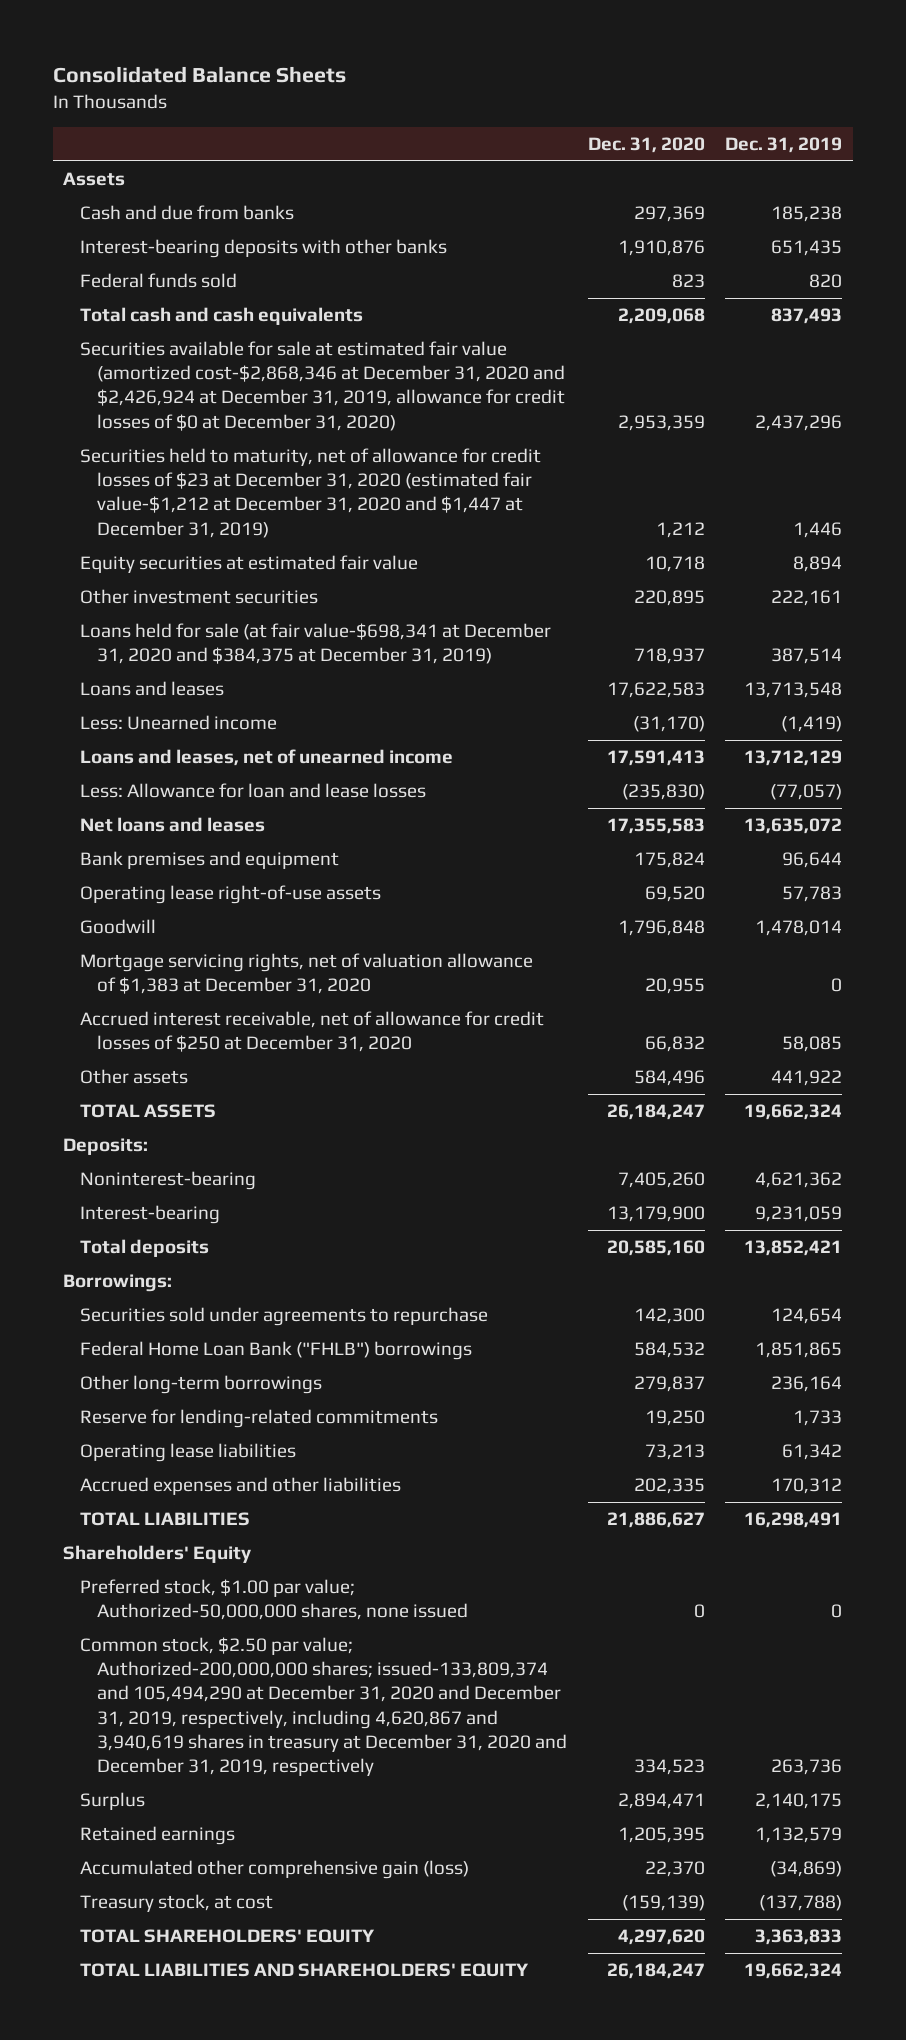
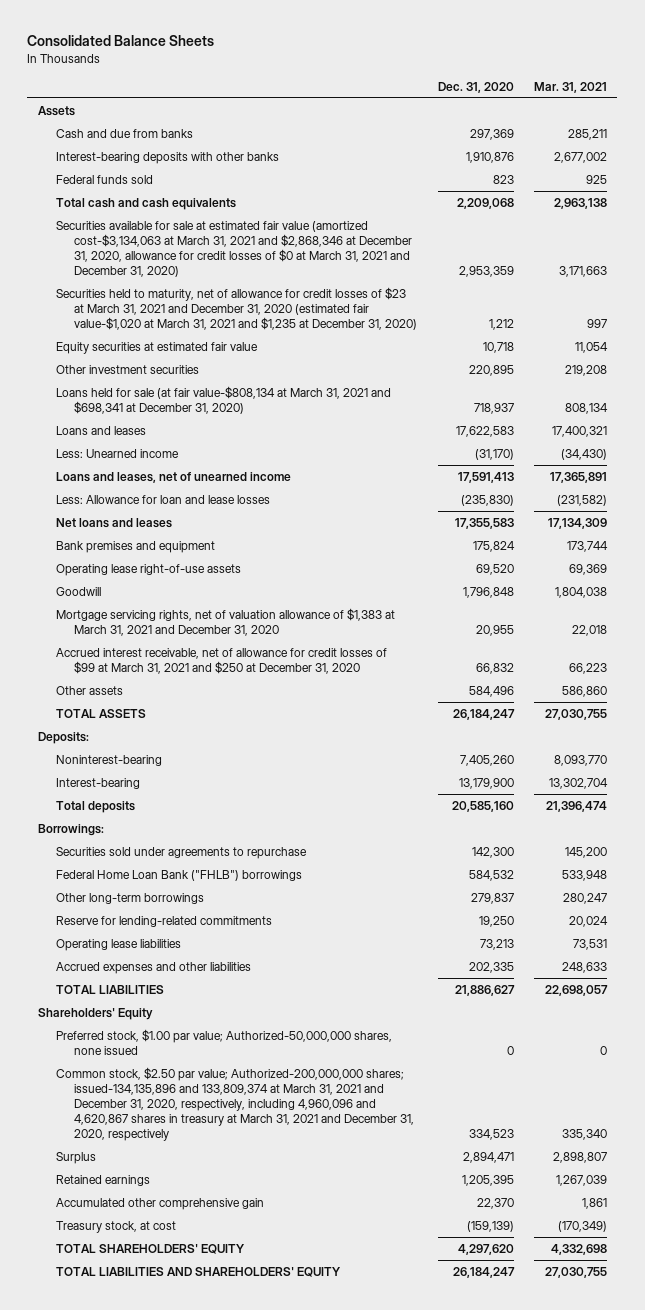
[725,136,843,153] Dec. 31, 2019 -> none
none -> [534,81,608,93] Mar. 31, 2021
[80,341,566,431] Securities available for sale at estimated fair value (amortized cost-$2,868,346 at December 31, 2020 and $2,426,924 at December 31, 2019, allowance for credit losses of $0 at December 31, 2020) -> [55,220,413,277] Securities available for sale at estimated fair value (amortized cost-$3,134,063 at March 31, 2021 and $2,868,346 at December 31, 2020, allowance for credit losses of $0 at March 31, 2021 and December 31, 2020)
[80,448,542,538] Securities held to maturity, net of allowance for credit losses of $23 at December 31, 2020 (estimated fair value-$1,212 at December 31, 2020 and $1,447 at December 31, 2019) -> [55,286,418,330] Securities held to maturity, net of allowance for credit losses of $23 at March 31, 2021 and December 31, 2020 (estimated fair value-$1,020 at March 31, 2021 and $1,235 at December 31, 2020)
[80,623,552,665] Loans held for sale (at fair value-$698,341 at December 31, 2020 and $384,375 at December 31, 2019) -> [55,385,391,414] Loans held for sale (at fair value-$808,134 at March 31, 2021 and $698,341 at December 31, 2020)
[80,953,534,995] Mortgage servicing rights, net of valuation allowance of $1,383 at December 31, 2020 -> [55,607,395,636] Mortgage servicing rights, net of valuation allowance of $1,383 at March 31, 2021 and December 31, 2020
[80,1011,545,1053] Accrued interest receivable, net of allowance for credit losses of $250 at December 31, 2020 -> [55,647,387,674] Accrued interest receivable, net of allowance for credit losses of $99 at March 31, 2021 and $250 at December 31, 2020
[80,1637,568,1776] Common stock, $2.50 par value; Authorized-200,000,000 shares; issued-133,809,374 and 105,494,290 at December 31, 2020 and December 31, 2019, respectively, including 4,620,867 and 3,940,619 shares in treasury at December 31, 2020 and December 31, 2019, respectively -> [55,1066,415,1141] Common stock, $2.50 par value; Authorized-200,000,000 shares; issued-134,135,896 and 133,809,374 at March 31, 2021 and December 31, 2020, respectively, including 4,960,096 and 4,620,867 shares in treasury at March 31, 2021 and December 31, 2020, respectively
[80,1860,470,1880] Accumulated other comprehensive gain (loss) -> [55,1197,264,1210] Accumulated other comprehensive gain

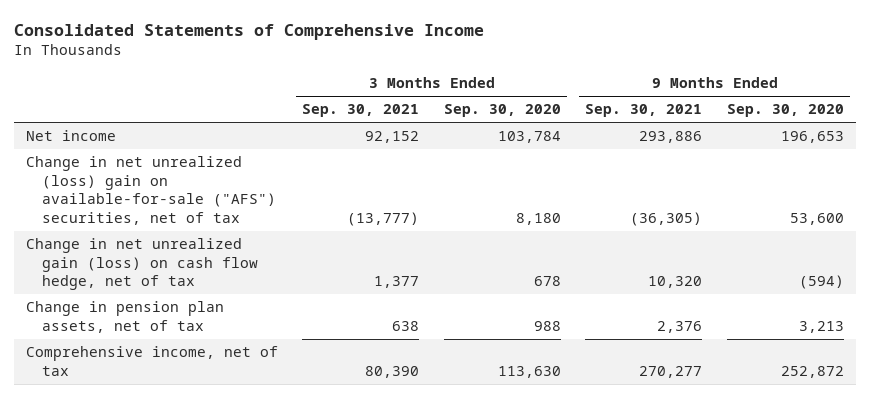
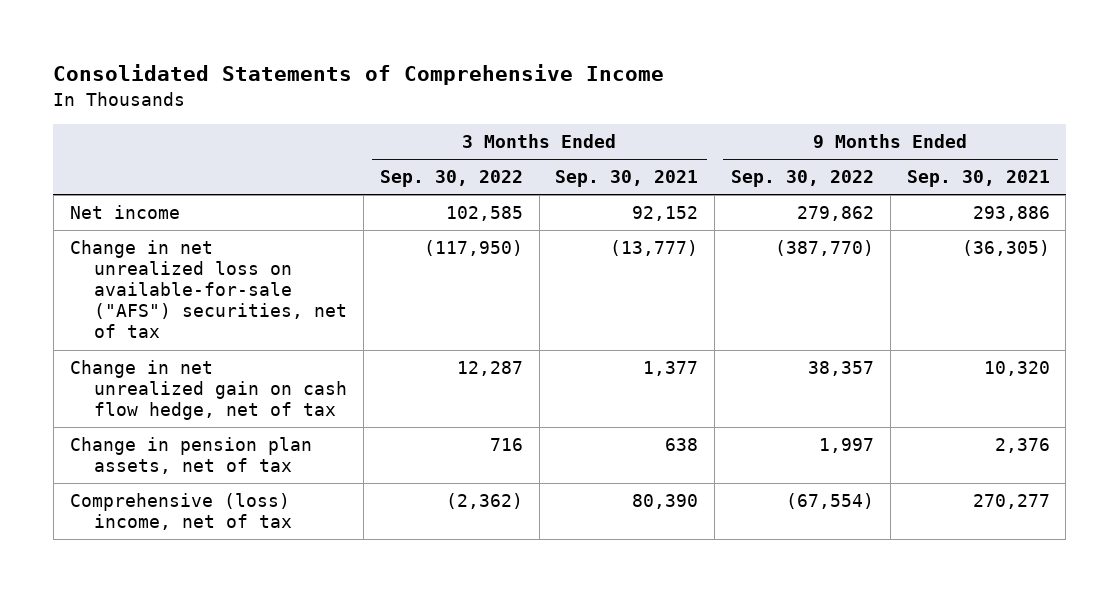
[443,104,561,118] Sep. 30, 2020 -> none
[726,104,844,118] Sep. 30, 2020 -> none
none -> [379,170,523,188] Sep. 30, 2022
none -> [731,170,875,188] Sep. 30, 2022
[25,156,276,225] Change in net unrealized (loss) gain on available-for-sale ("AFS") securities, net of tax -> [69,240,348,339] Change in net unrealized loss on available-for-sale ("AFS") securities, net of tax
[25,238,258,291] Change in net unrealized gain (loss) on cash flow hedge, net of tax -> [69,360,348,421] Change in net unrealized gain on cash flow hedge, net of tax
[25,346,278,376] Comprehensive income, net of tax -> [69,493,293,531] Comprehensive (loss) income, net of tax

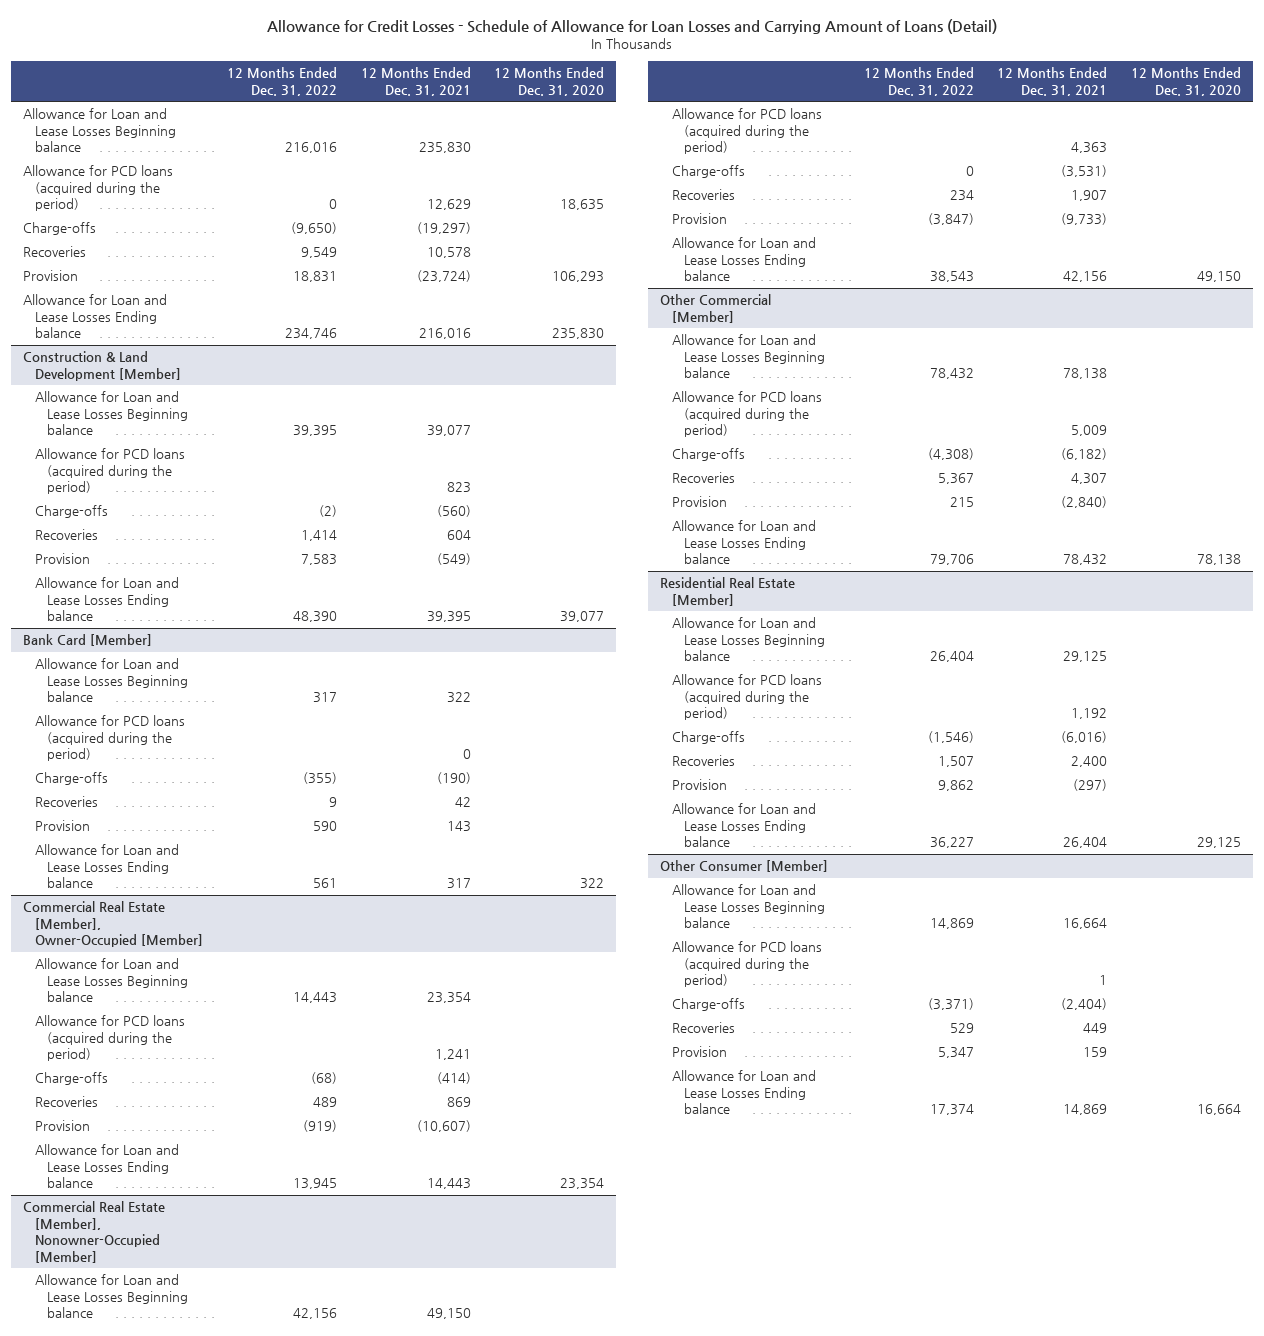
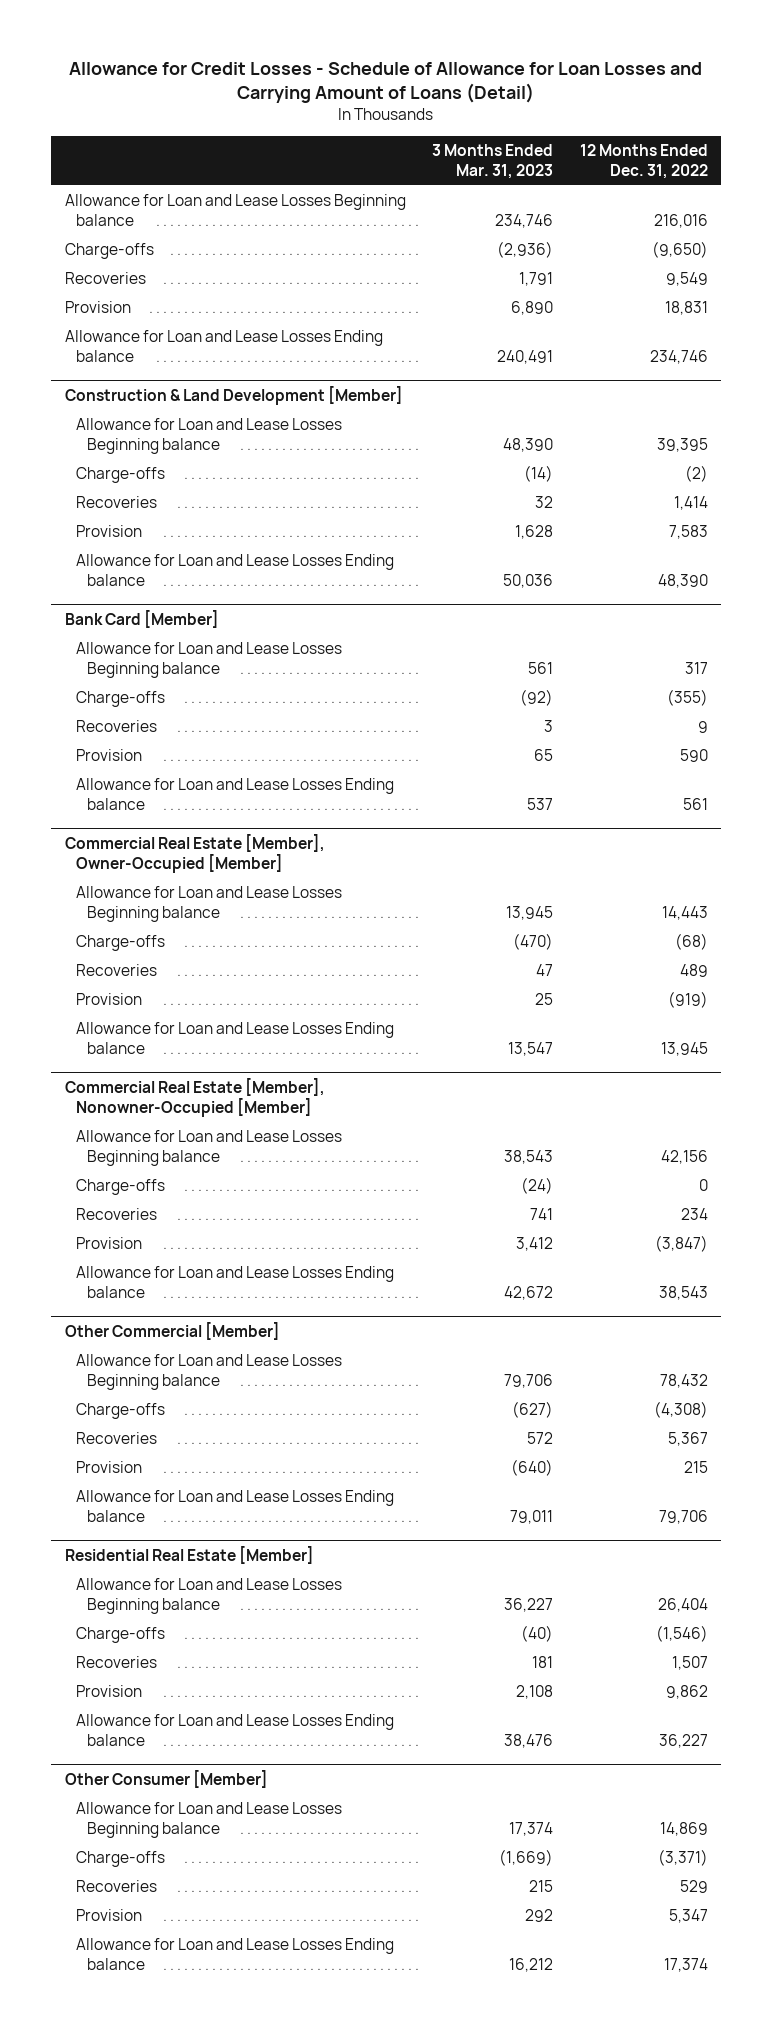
[360,67,471,96] 12 Months Ended Dec. 31, 2021 -> none
[494,67,605,96] 12 Months Ended Dec. 31, 2020 -> none
none -> [432,144,554,179] 3 Months Ended Mar. 31, 2023
[23,165,174,212] Allowance for PCD loans (acquired during the period) -> none
[35,448,186,495] Allowance for PCD loans (acquired during the period) -> none
[35,715,186,762] Allowance for PCD loans (acquired during the period) -> none
[35,1015,186,1062] Allowance for PCD loans (acquired during the period) -> none
[671,108,822,155] Allowance for PCD loans (acquired during the period) -> none
[671,391,822,438] Allowance for PCD loans (acquired during the period) -> none
[671,674,822,721] Allowance for PCD loans (acquired during the period) -> none
[671,941,822,988] Allowance for PCD loans (acquired during the period) -> none

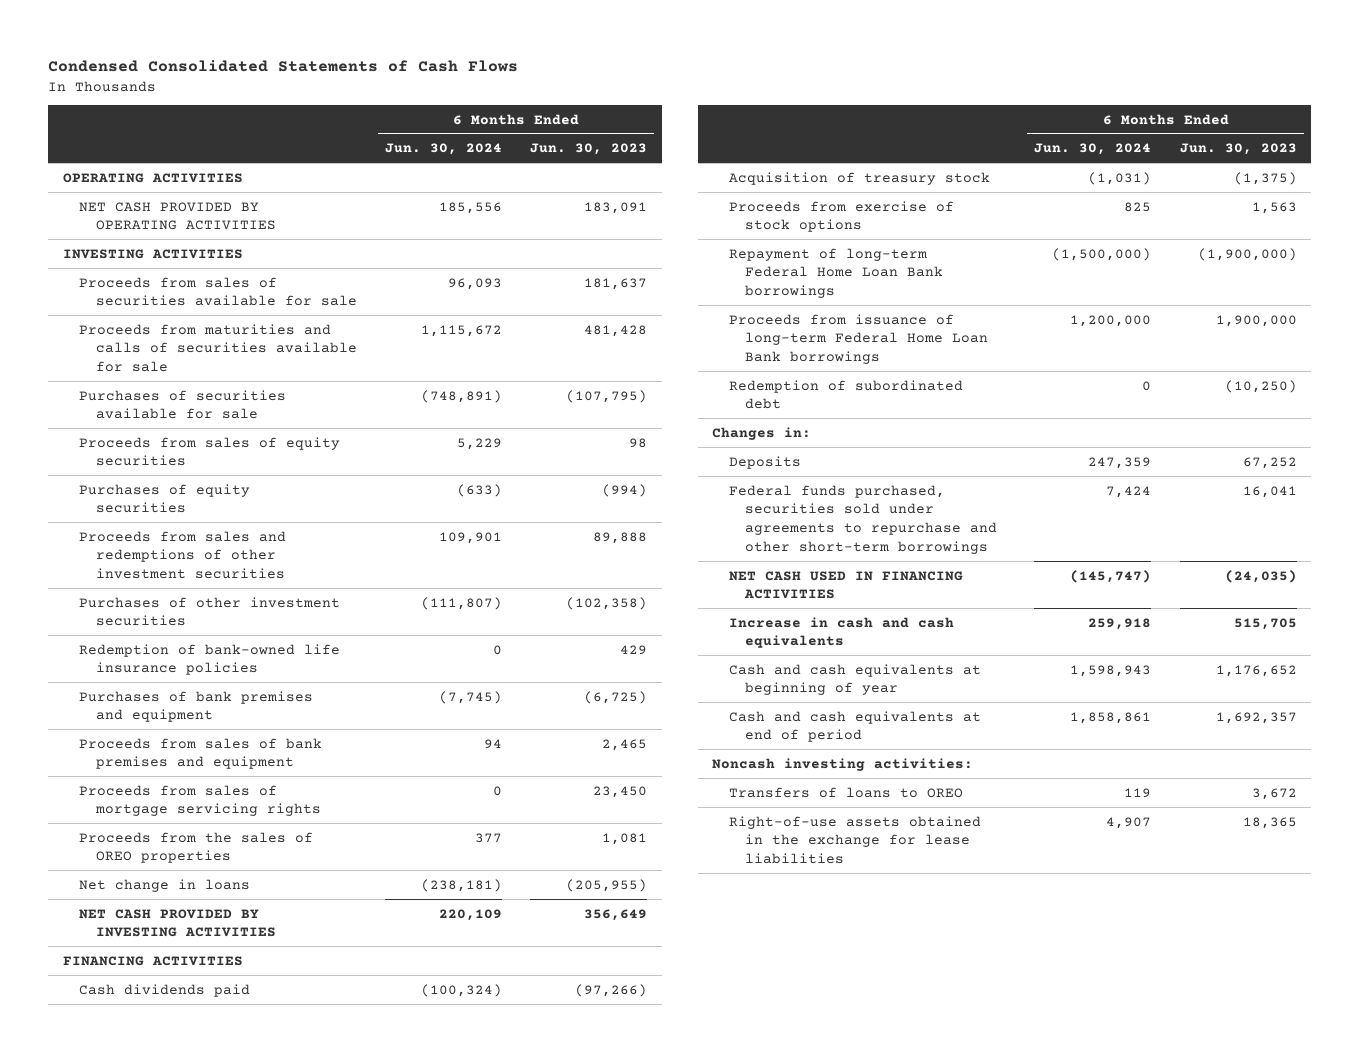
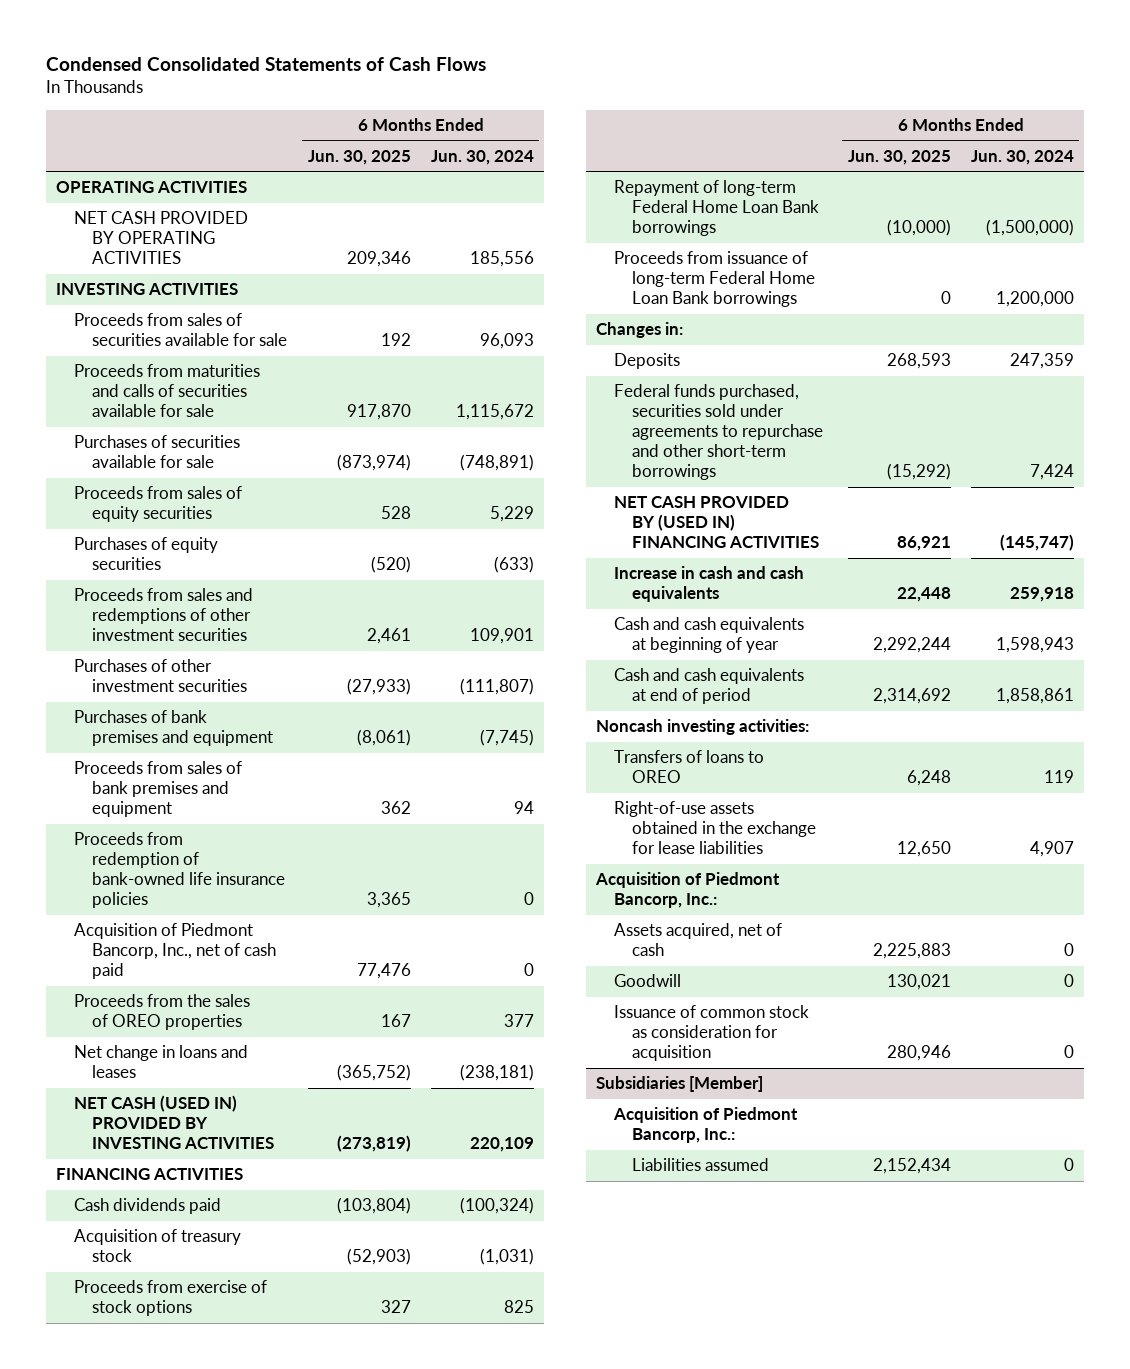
[530,143,648,156] Jun. 30, 2023 -> none
none -> [307,149,411,165] Jun. 30, 2025
[79,643,341,676] Redemption of bank-owned life insurance policies -> none
[79,784,321,817] Proceeds from sales of mortgage servicing rights -> [74,832,286,909] Proceeds from redemption of bank-owned life insurance policies
none -> [74,923,277,980] Acquisition of Piedmont Bancorp, Inc., net of cash paid
[79,878,251,892] Net change in loans -> [74,1045,249,1079] Net change in loans and leases
[79,908,276,938] NET CASH PROVIDED BY INVESTING ACTIVITIES -> [74,1095,275,1150] NET CASH (USED IN) PROVIDED BY INVESTING ACTIVITIES
[728,379,963,410] Redemption of subordinated debt -> none
[728,570,963,600] NET CASH USED IN FINANCING ACTIVITIES -> [613,496,820,549] NET CASH PROVIDED BY (USED IN) FINANCING ACTIVITIES
none -> [594,872,780,909] Acquisition of Piedmont Bancorp, Inc.:
none -> [613,923,782,957] Assets acquired, net of cash
none -> [613,974,681,988] Goodwill
none -> [613,1005,809,1062] Issuance of common stock as consideration for acquisition
none -> [595,1076,763,1093] Subsidiaries [Member]
none -> [612,1107,798,1144] Acquisition of Piedmont Bancorp, Inc.:
none -> [632,1158,770,1172] Liabilities assumed

